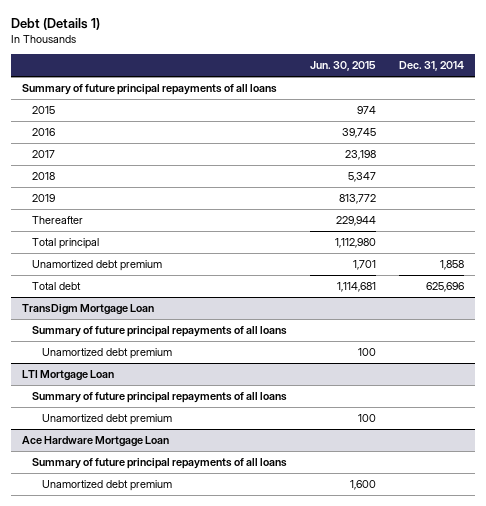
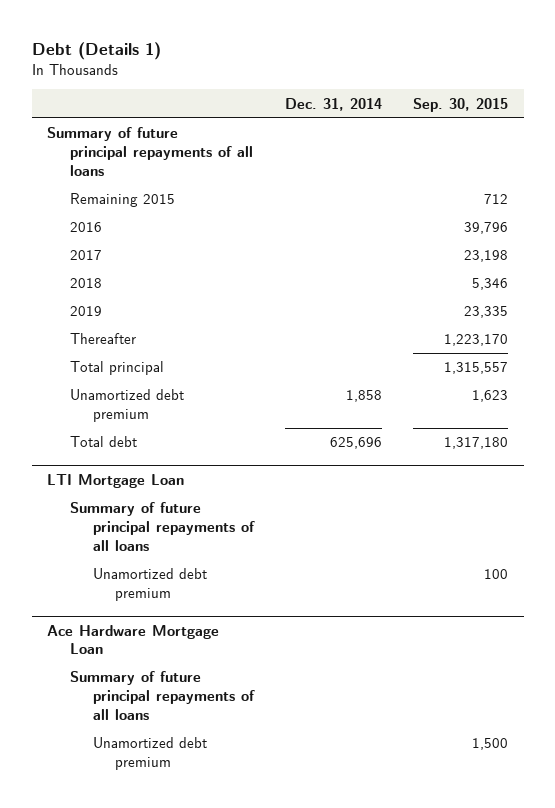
[309,61,376,72] Jun. 30, 2015 -> none
none -> [413,97,509,112] Sep. 30, 2015
[32,106,56,115] 2015 -> [69,193,175,208] Remaining 2015
[22,304,155,316] TransDigm Mortgage Loan -> none
[32,326,288,338] Summary of future principal repayments of all loans -> none
[42,348,173,360] Unamortized debt premium -> none

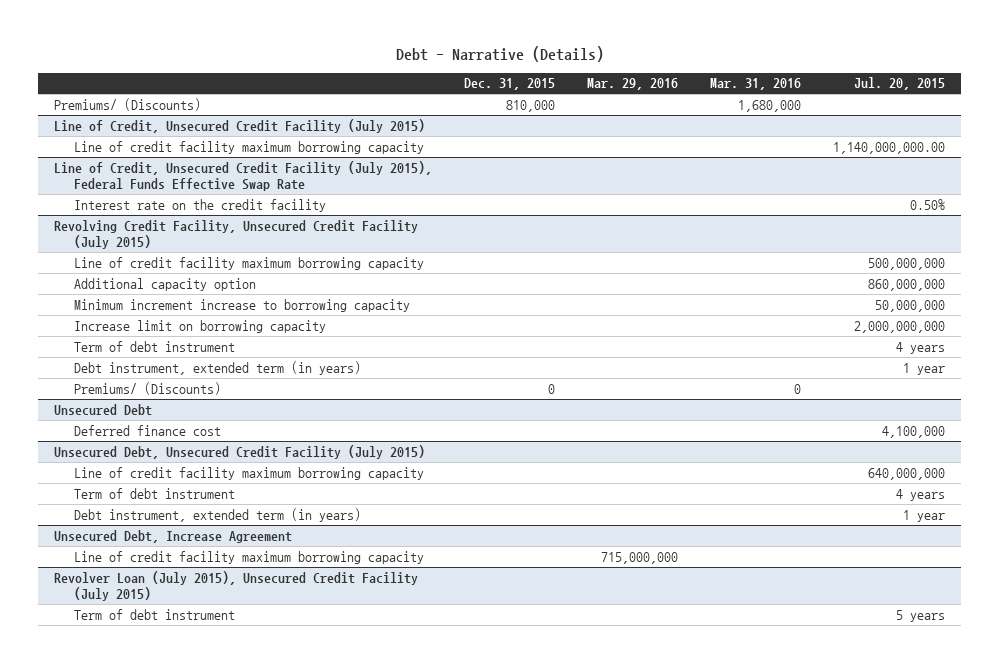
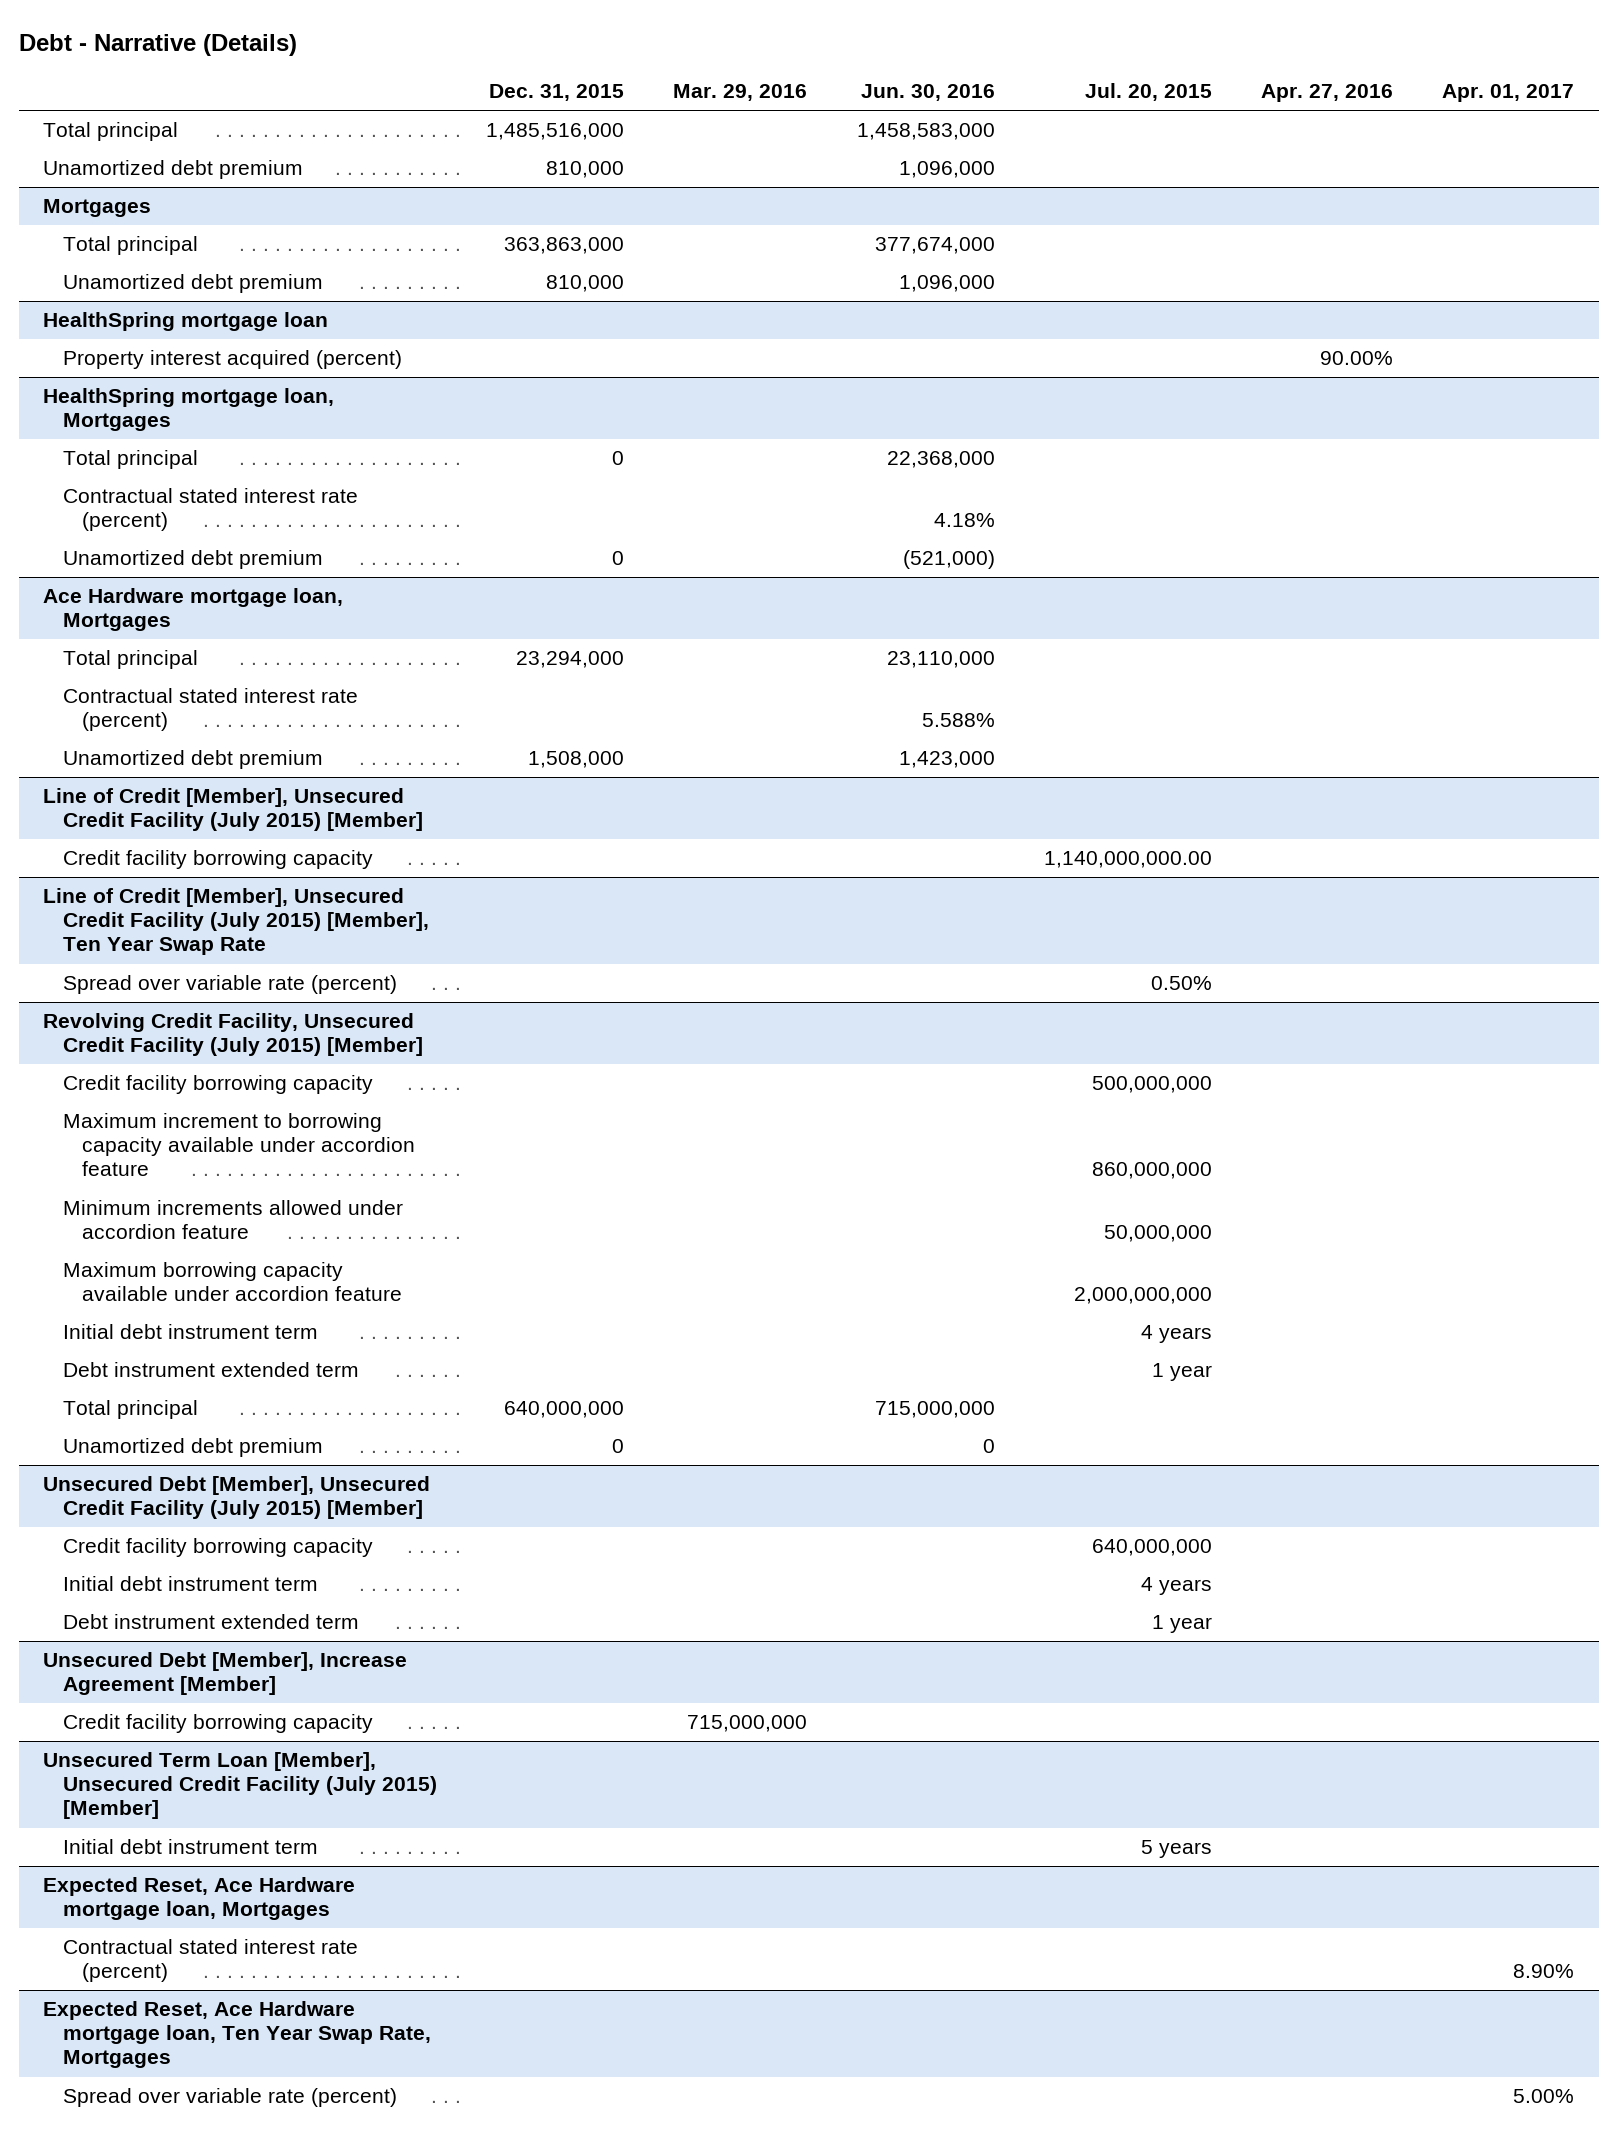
[710,78,802,91] Mar. 31, 2016 -> none
none -> [860,84,995,102] Jun. 30, 2016
none -> [1261,84,1394,103] Apr. 27, 2016
none -> [1442,84,1575,103] Apr. 01, 2017
[53,403,152,416] Unsecured Debt -> none
[73,424,221,436] Deferred finance cost -> none
none -> [43,122,179,142] Total principal
[53,97,201,111] Premiums/ (Discounts) -> [43,160,304,180] Unamortized debt premium
none -> [43,199,152,218] Mortgages
none -> [62,236,198,256] Total principal
none -> [62,274,323,294] Unamortized debt premium
none -> [43,312,329,332] HealthSpring mortgage loan
none -> [62,350,402,370] Property interest acquired (percent)
none -> [43,388,335,432] HealthSpring mortgage loan, Mortgages
none -> [62,450,198,470] Total principal
none -> [62,488,358,532] Contractual stated interest rate (percent)
none -> [62,550,323,570] Unamortized debt premium
none -> [43,588,344,632] Ace Hardware mortgage loan, Mortgages
none -> [62,650,198,670] Total principal
none -> [62,688,358,732] Contractual stated interest rate (percent)
none -> [62,750,323,770] Unamortized debt premium
[53,118,425,133] Line of Credit, Unsecured Credit Facility (July 2015) -> [43,788,423,832] Line of Credit [Member], Unsecured Credit Facility (July 2015) [Member]
[73,140,424,154] Line of credit facility maximum borrowing capacity -> [62,850,373,870] Credit facility borrowing capacity
[53,160,432,191] Line of Credit, Unsecured Credit Facility (July 2015), Federal Funds Effective Swap Rate -> [43,888,429,956] Line of Credit [Member], Unsecured Credit Facility (July 2015) [Member], Ten Year Swap Rate
[73,198,326,212] Interest rate on the credit facility -> [62,975,397,995] Spread over variable rate (percent)
[53,219,418,249] Revolving Credit Facility, Unsecured Credit Facility (July 2015) -> [43,1013,423,1057] Revolving Credit Facility, Unsecured Credit Facility (July 2015) [Member]
[73,256,424,270] Line of credit facility maximum borrowing capacity -> [62,1075,373,1095] Credit facility borrowing capacity
[73,277,256,291] Additional capacity option -> [62,1113,416,1177] Maximum increment to borrowing capacity available under accordion feature
[73,298,410,312] Minimum increment increase to borrowing capacity -> [62,1200,403,1240] Minimum increments allowed under accordion feature
[73,319,326,333] Increase limit on borrowing capacity -> [62,1262,403,1302] Maximum borrowing capacity available under accordion feature
[73,340,235,352] Term of debt instrument -> [62,1324,318,1340] Initial debt instrument term
[73,360,361,375] Debt instrument, extended term (in years) -> [62,1362,359,1378] Debt instrument extended term
none -> [62,1400,198,1420] Total principal
[73,381,221,395] Premiums/ (Discounts) -> [62,1438,323,1458] Unamortized debt premium
[53,444,425,459] Unsecured Debt, Unsecured Credit Facility (July 2015) -> [43,1476,431,1520] Unsecured Debt [Member], Unsecured Credit Facility (July 2015) [Member]
[73,466,424,480] Line of credit facility maximum borrowing capacity -> [62,1538,373,1558] Credit facility borrowing capacity
[73,487,235,499] Term of debt instrument -> [62,1576,318,1592] Initial debt instrument term
[73,507,361,522] Debt instrument, extended term (in years) -> [62,1614,359,1630] Debt instrument extended term
[53,529,292,543] Unsecured Debt, Increase Agreement -> [43,1652,408,1696] Unsecured Debt [Member], Increase Agreement [Member]
[73,550,424,564] Line of credit facility maximum borrowing capacity -> [62,1714,373,1734] Credit facility borrowing capacity
[53,570,418,601] Revolver Loan (July 2015), Unsecured Credit Facility (July 2015) -> [43,1752,437,1820] Unsecured Term Loan [Member], Unsecured Credit Facility (July 2015) [Member]
[73,608,235,620] Term of debt instrument -> [62,1839,318,1855] Initial debt instrument term
none -> [43,1877,356,1921] Expected Reset, Ace Hardware mortgage loan, Mortgages
none -> [62,1939,358,1983] Contractual stated interest rate (percent)
none -> [43,2001,431,2069] Expected Reset, Ace Hardware mortgage loan, Ten Year Swap Rate, Mortgages
none -> [62,2088,397,2108] Spread over variable rate (percent)

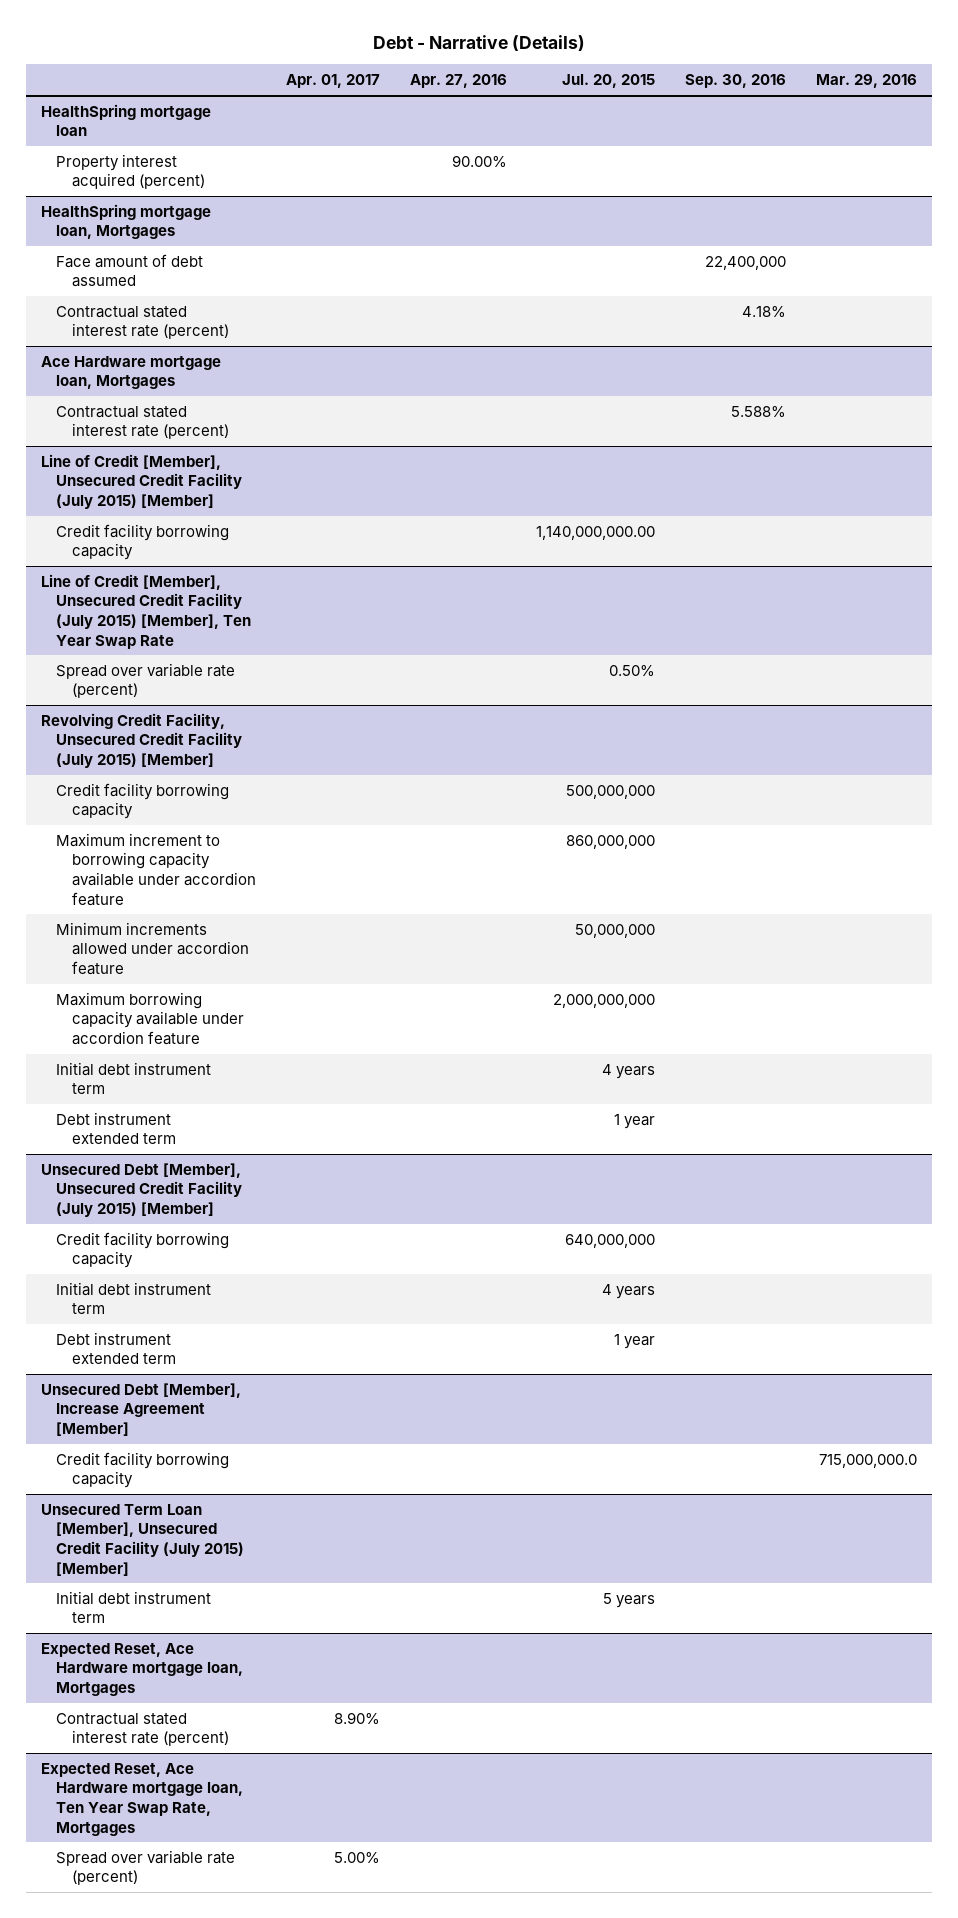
[489,84,625,102] Dec. 31, 2015 -> none
[860,84,995,102] Jun. 30, 2016 -> none
none -> [685,74,787,89] Sep. 30, 2016
[43,122,179,142] Total principal -> none
[43,160,304,180] Unamortized debt premium -> none
[43,199,152,218] Mortgages -> none
[62,236,198,256] Total principal -> none
[62,274,323,294] Unamortized debt premium -> none
[62,450,198,470] Total principal -> none
none -> [56,253,204,288] Face amount of debt assumed
[62,550,323,570] Unamortized debt premium -> none
[62,650,198,670] Total principal -> none
[62,750,323,770] Unamortized debt premium -> none
[62,1400,198,1420] Total principal -> none
[62,1438,323,1458] Unamortized debt premium -> none
[687,1715,808,1733] 715,000,000 -> [818,1453,917,1468] 715,000,000.0

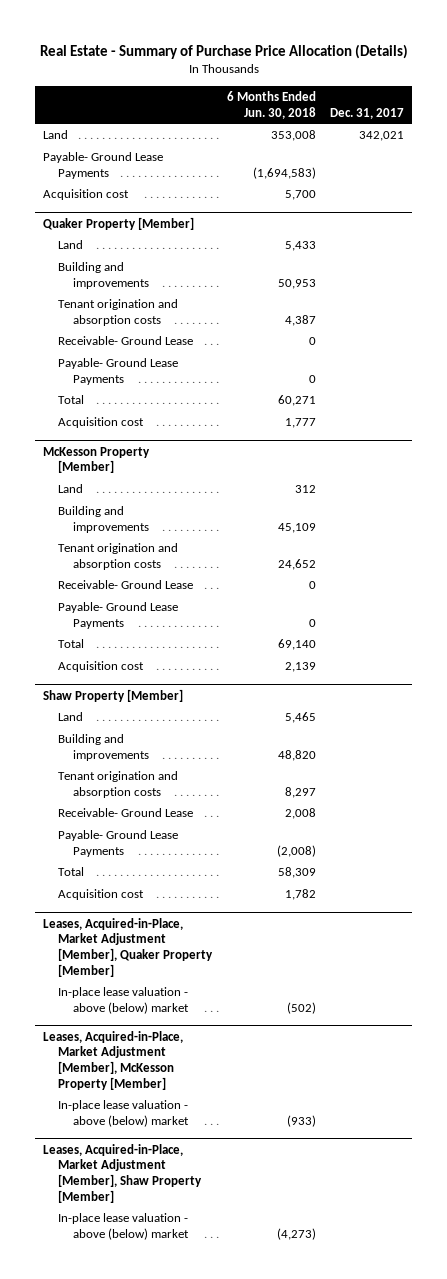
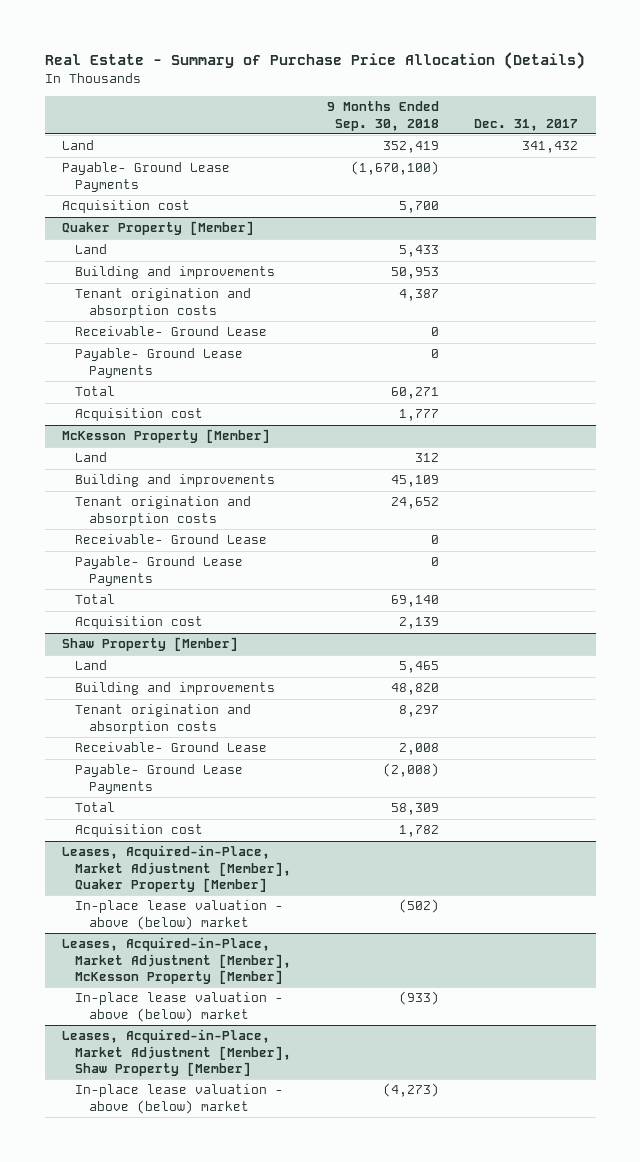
[226,90,316,119] 6 Months Ended Jun. 30, 2018 -> none
none -> [326,101,439,131] 9 Months Ended Sep. 30, 2018
[359,131,405,142] 342,021 -> [521,141,578,154] 341,432

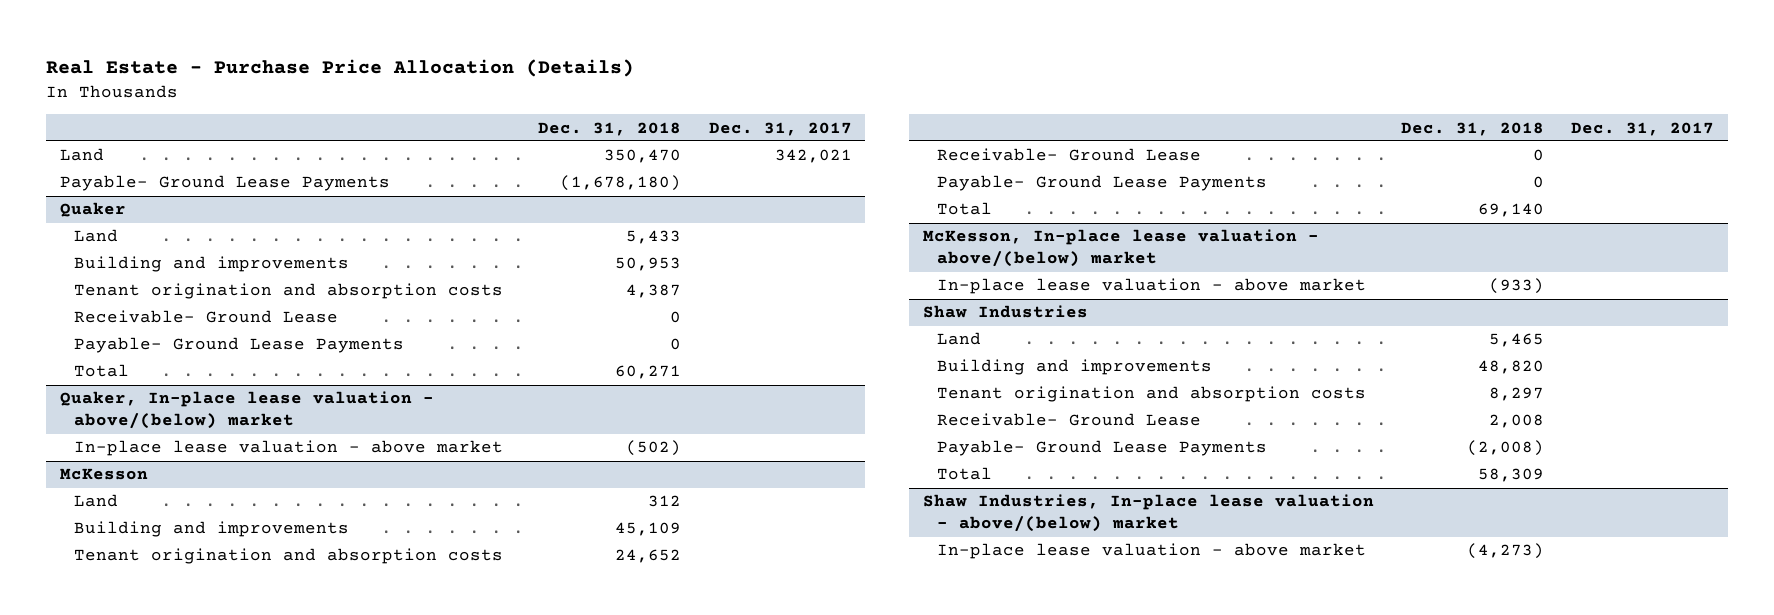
[44,52,585,70] Real Estate - Summary of Purchase Price Allocation (Details) -> [45,59,634,78] Real Estate - Purchase Price Allocation (Details)
[326,101,439,131] 9 Months Ended Sep. 30, 2018 -> none
none -> [538,121,682,136] Dec. 31, 2018
[521,141,578,154] 341,432 -> [774,149,852,164] 342,021
[62,200,191,214] Acquisition cost -> none
[62,221,255,236] Quaker Property [Member] -> [59,202,126,218] Quaker
[75,408,204,422] Acquisition cost -> none
none -> [59,391,434,430] Quaker, In-place lease valuation - above/(below) market
none -> [73,440,503,457] In-place lease valuation - above market
[62,429,271,444] McKesson Property [Member] -> [59,468,148,481] McKesson
[75,616,204,630] Acquisition cost -> none
none -> [922,229,1319,268] McKesson, In-place lease valuation - above/(below) market
none -> [936,278,1366,295] In-place lease valuation - above market
[62,637,239,652] Shaw Property [Member] -> [922,305,1088,319] Shaw Industries
[75,824,204,838] Acquisition cost -> none
[62,845,292,892] Leases, Acquired-in-Place, Market Adjustment [Member], Quaker Property [Member] -> none
[75,900,284,930] In-place lease valuation - above (below) market -> none
[62,937,292,984] Leases, Acquired-in-Place, Market Adjustment [Member], McKesson Property [Member] -> none
[75,992,284,1022] In-place lease valuation - above (below) market -> none
[62,1029,292,1076] Leases, Acquired-in-Place, Market Adjustment [Member], Shaw Property [Member] -> none
[75,1084,284,1114] In-place lease valuation - above (below) market -> none
none -> [922,494,1374,533] Shaw Industries, In-place lease valuation - above/(below) market
none -> [936,543,1366,560] In-place lease valuation - above market

